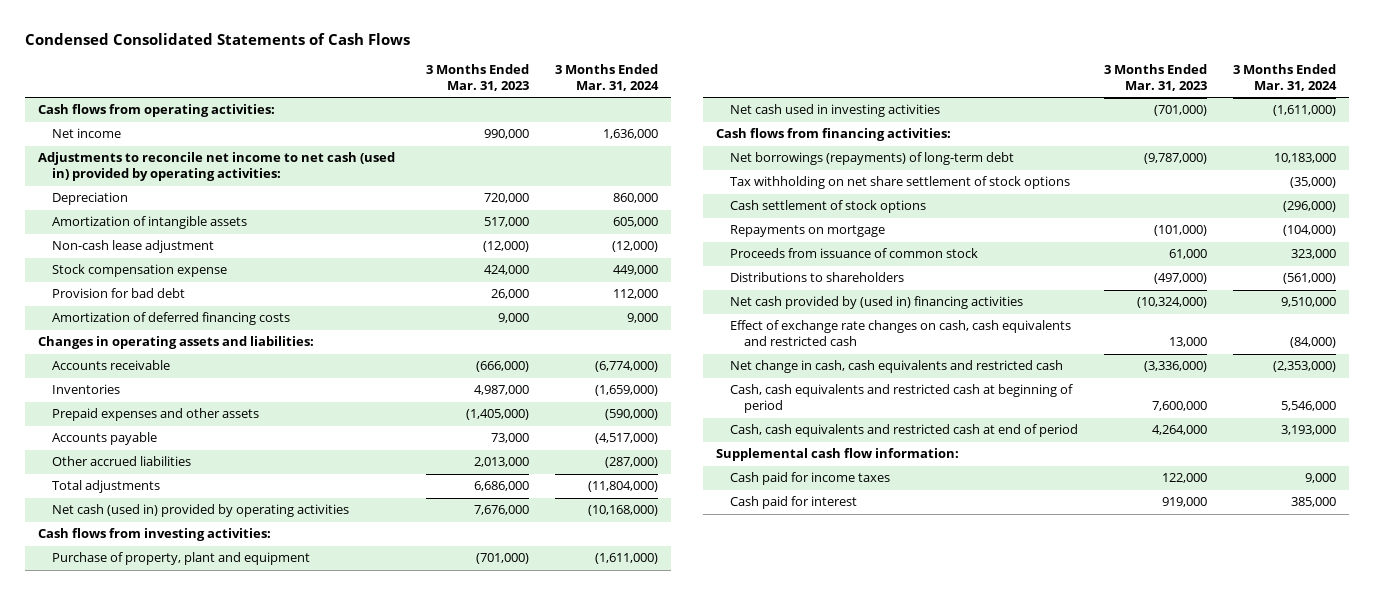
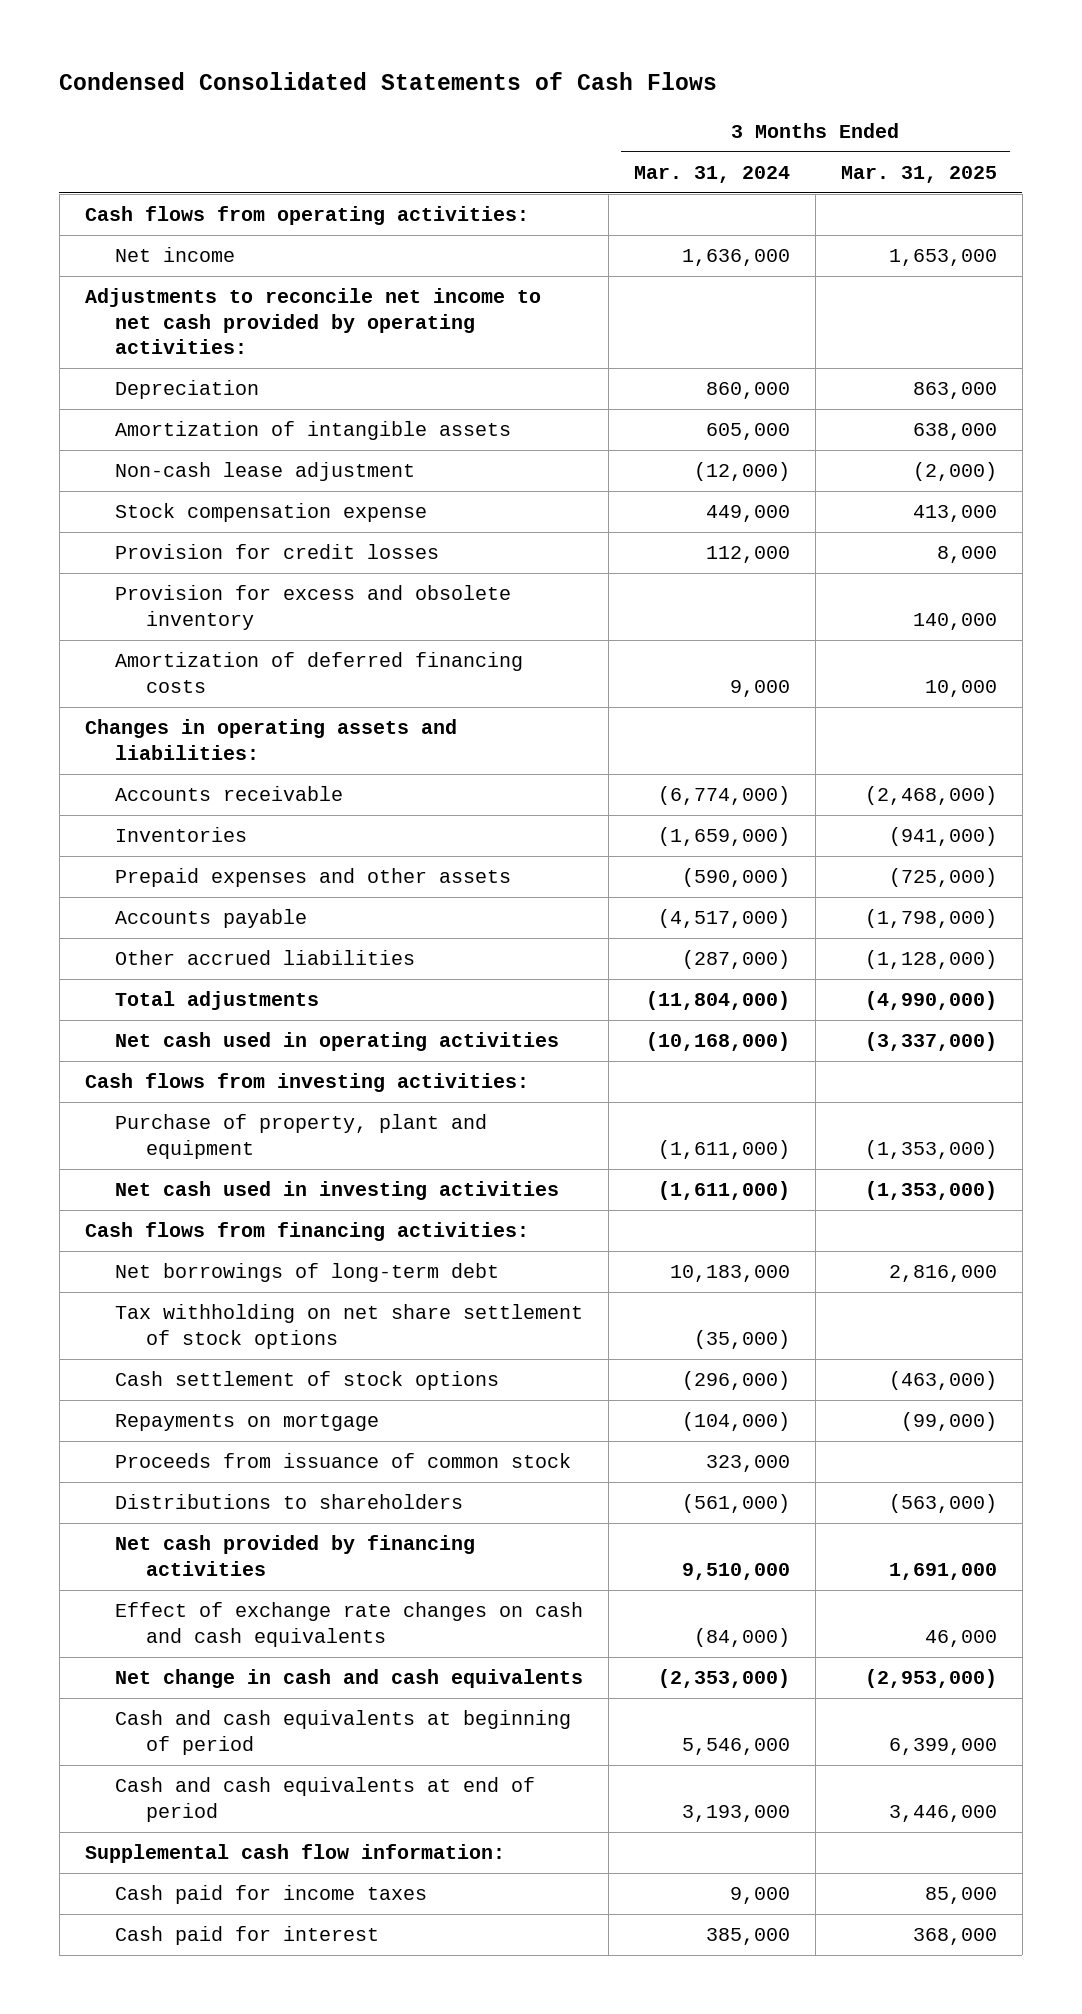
[426,63,530,91] 3 Months Ended Mar. 31, 2023 -> none
none -> [840,165,997,183] Mar. 31, 2025
[38,152,396,182] Adjustments to reconcile net income to net cash (used in) provided by operating activities: -> [84,288,541,355] Adjustments to reconcile net income to net cash provided by operating activities:
[51,288,185,299] Provision for bad debt -> [115,544,440,560] Provision for credit losses
none -> [115,585,512,630] Provision for excess and obsolete inventory
[51,504,349,518] Net cash (used in) provided by operating activities -> [115,1032,560,1052] Net cash used in operating activities
[730,152,1015,166] Net borrowings (repayments) of long-term debt -> [115,1263,500,1283] Net borrowings of long-term debt
[730,296,1024,310] Net cash provided by (used in) financing activities -> [115,1535,476,1576] Net cash provided by financing activities
[730,320,1072,347] Effect of exchange rate changes on cash, cash equivalents and restricted cash -> [115,1602,584,1647] Effect of exchange rate changes on cash and cash equivalents
[730,360,1064,374] Net change in cash, cash equivalents and restricted cash -> [115,1669,584,1689] Net change in cash and cash equivalents
[730,384,1074,414] Cash, cash equivalents and restricted cash at beginning of period -> [115,1710,572,1755] Cash and cash equivalents at beginning of period
[730,424,1079,438] Cash, cash equivalents and restricted cash at end of period -> [115,1777,536,1822] Cash and cash equivalents at end of period

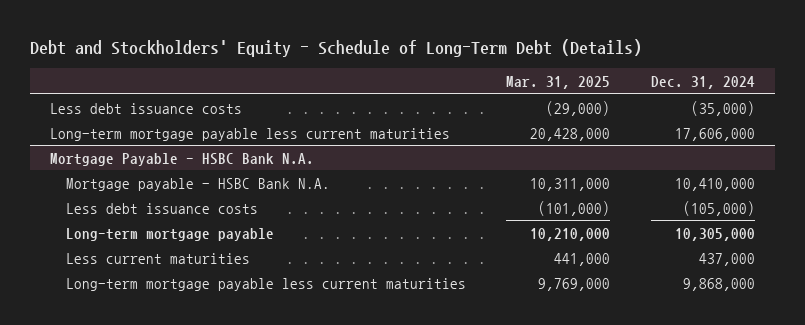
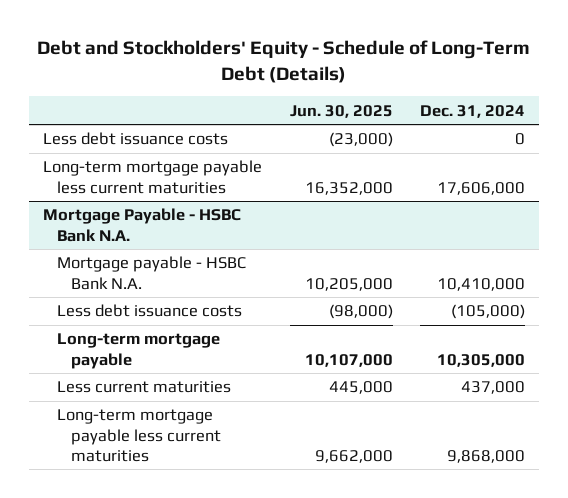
[506,75,611,89] Mar. 31, 2025 -> none
none -> [289,104,393,118] Jun. 30, 2025
[690,100,755,116] (35,000) -> [515,133,526,146] 0

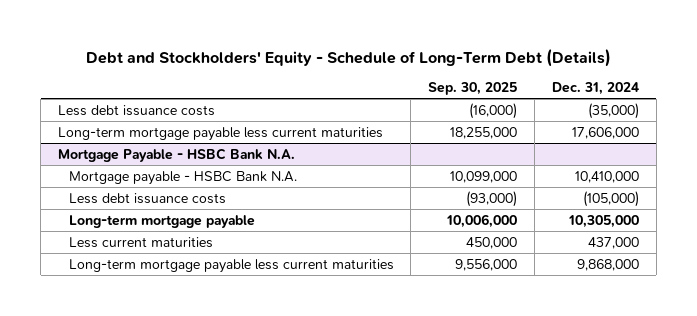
[289,104,393,118] Jun. 30, 2025 -> none
none -> [428,82,518,96] Sep. 30, 2025
[515,133,526,146] 0 -> [587,102,639,119] (35,000)

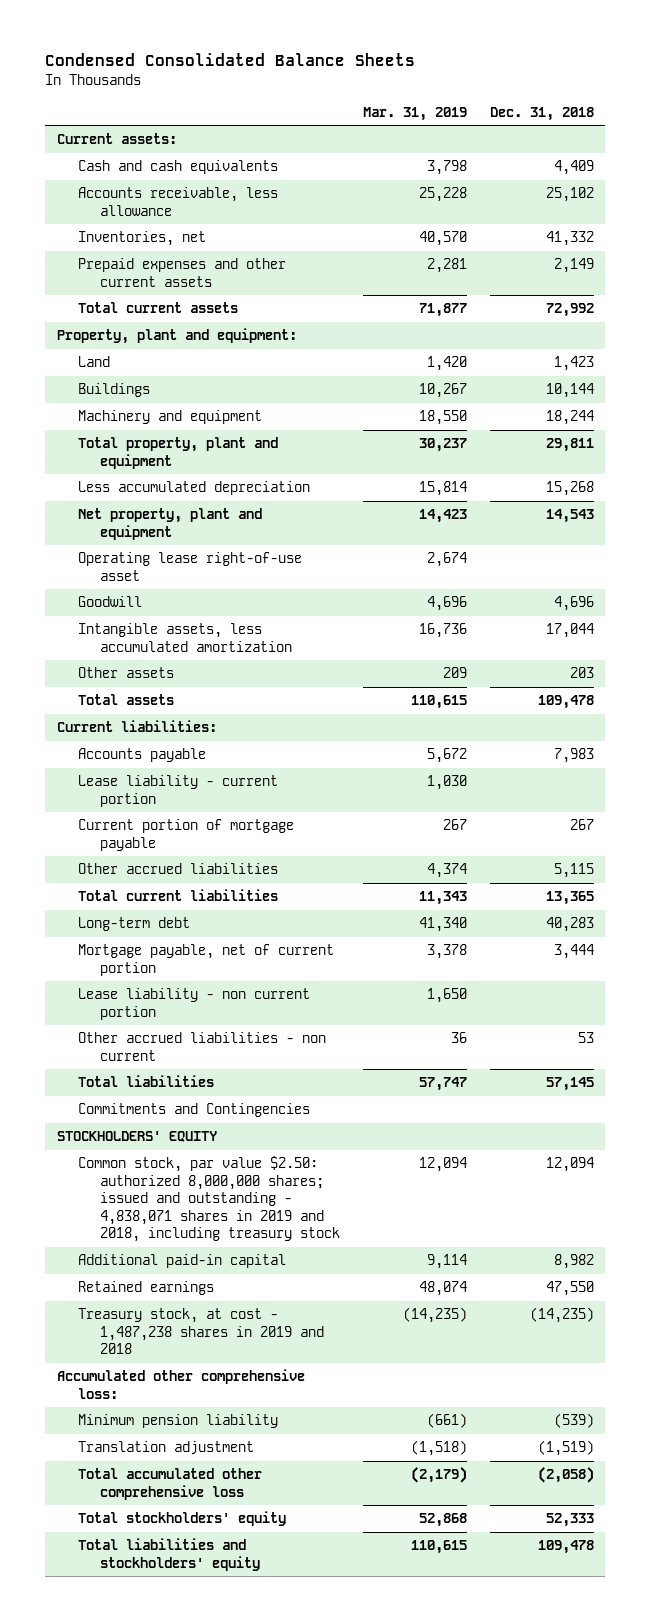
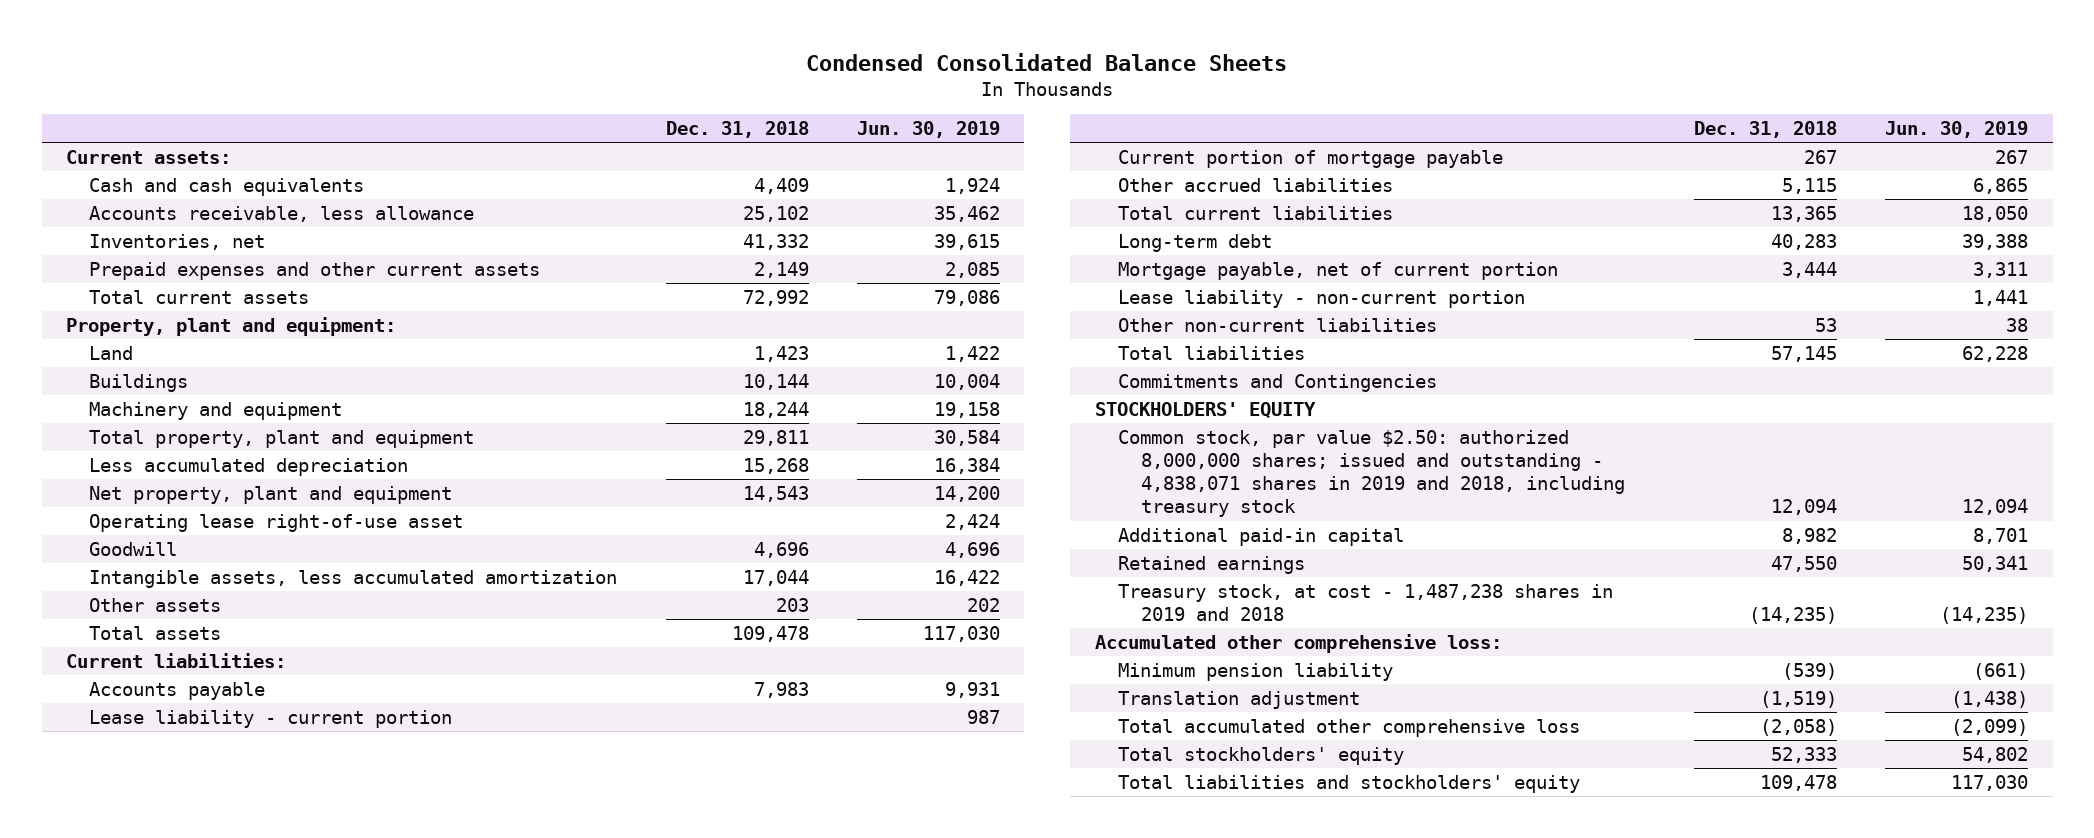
[362,106,467,121] Mar. 31, 2019 -> none
none -> [856,121,1000,139] Jun. 30, 2019
[78,988,311,1020] Lease liability - non current portion -> [1117,289,1525,308] Lease liability - non-current portion
[78,1032,327,1061] Other accrued liabilities - non current -> [1117,317,1437,332] Other non-current liabilities

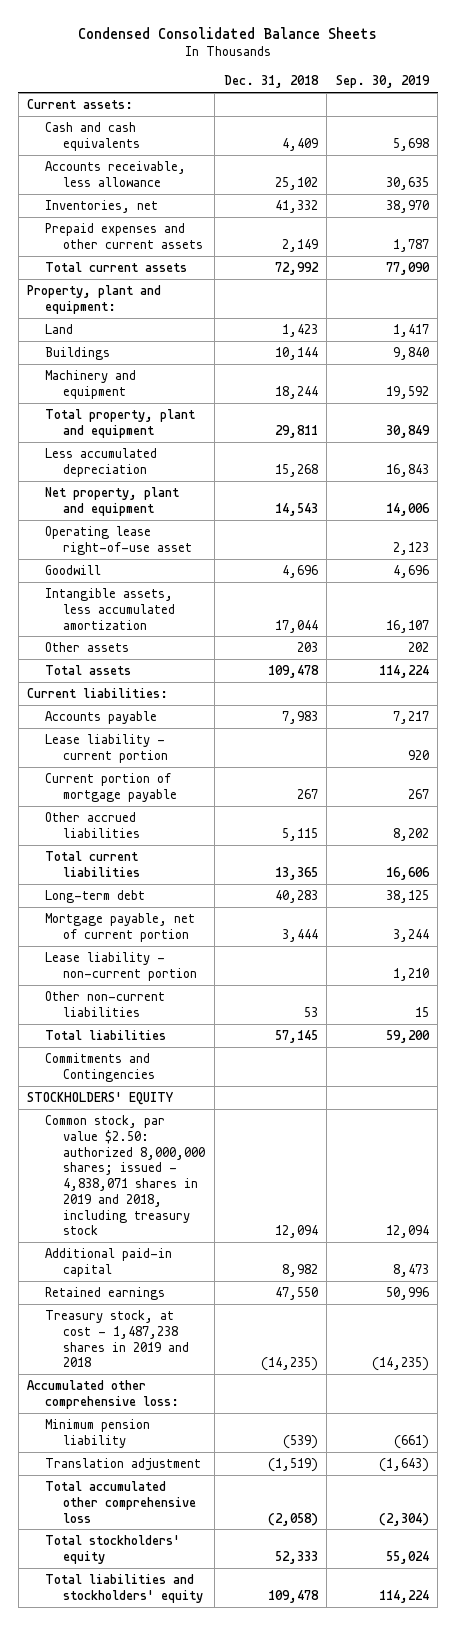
[856,121,1000,139] Jun. 30, 2019 -> none
none -> [335,75,430,89] Sep. 30, 2019
[1117,429,1626,518] Common stock, par value $2.50: authorized 8,000,000 shares; issued and outstanding - 4,838,071 shares in 2019 and 2018, including treasury stock -> [45,1114,206,1236] Common stock, par value $2.50: authorized 8,000,000 shares; issued - 4,838,071 shares in 2019 and 2018, including treasury stock

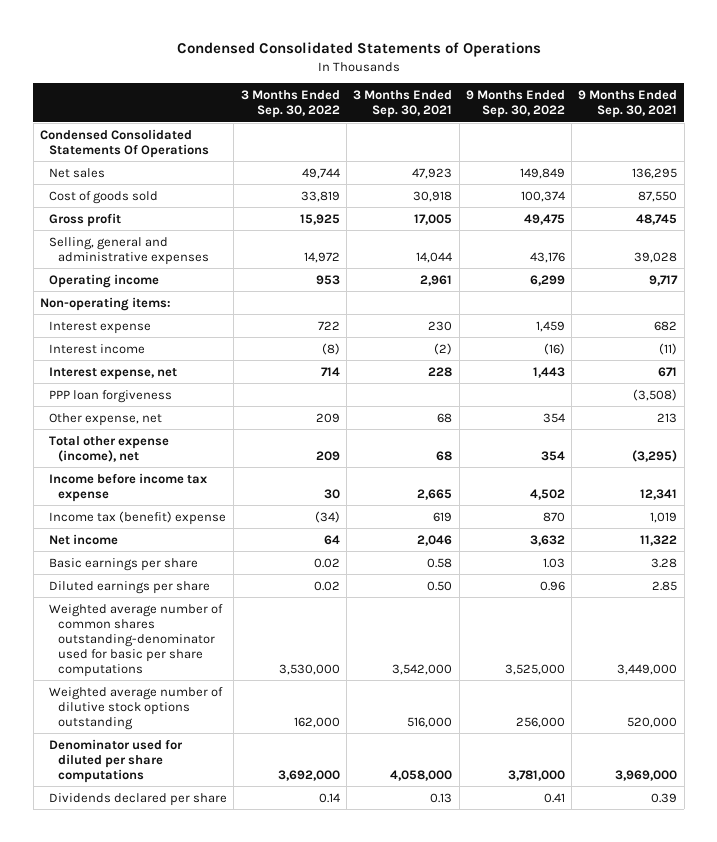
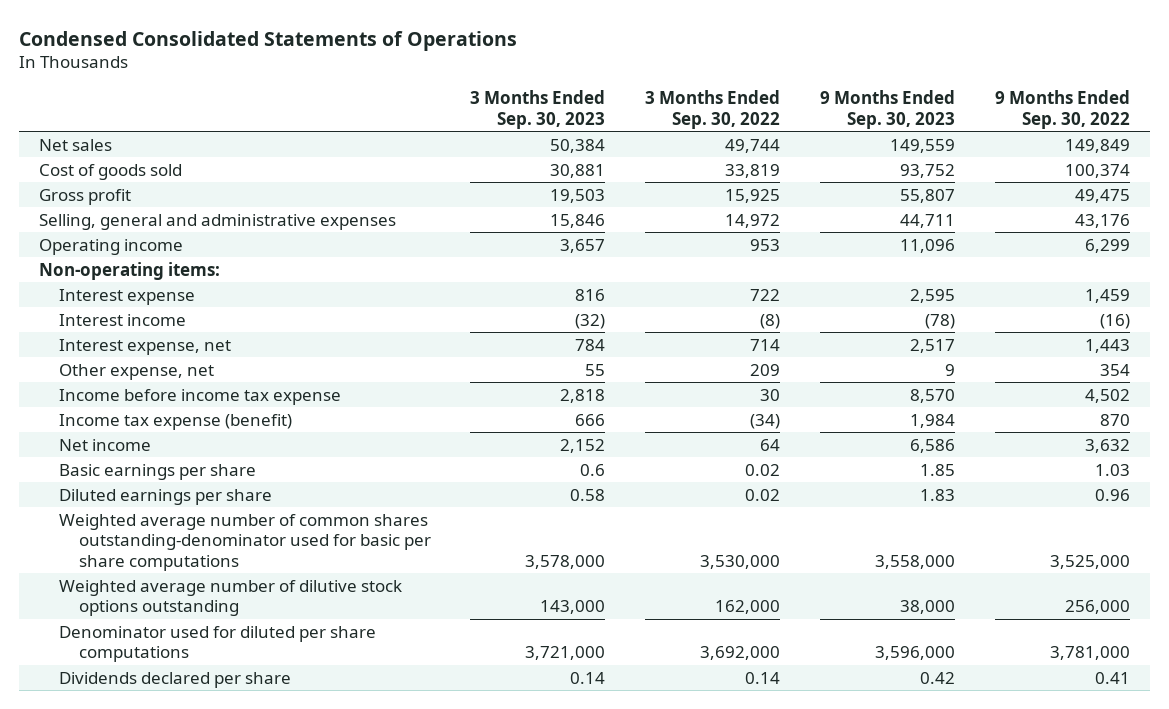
[353,90,453,119] 3 Months Ended Sep. 30, 2021 -> none
[578,90,678,119] 9 Months Ended Sep. 30, 2021 -> none
none -> [470,90,606,129] 3 Months Ended Sep. 30, 2023
none -> [820,90,956,129] 9 Months Ended Sep. 30, 2023
[40,128,210,158] Condensed Consolidated Statements Of Operations -> none
[49,389,173,403] PPP loan forgiveness -> none
[49,435,170,462] Total other expense (income), net -> none
[49,510,227,525] Income tax (benefit) expense -> [58,413,292,430] Income tax expense (benefit)

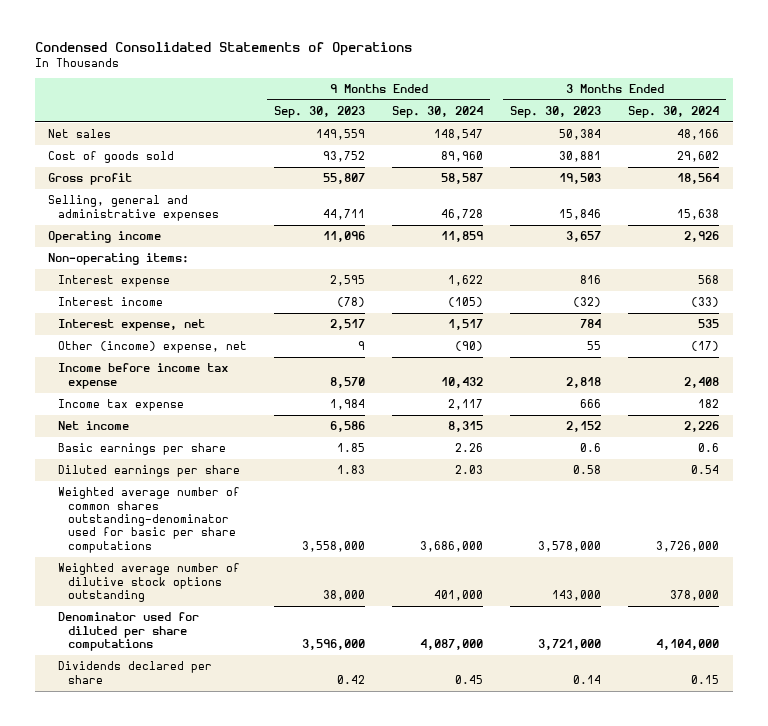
[645,90,781,129] 3 Months Ended Sep. 30, 2022 -> none
[995,90,1131,129] 9 Months Ended Sep. 30, 2022 -> none
none -> [392,106,484,119] Sep. 30, 2024
none -> [628,106,720,119] Sep. 30, 2024
[58,363,214,380] Other expense, net -> [57,341,247,354] Other (income) expense, net
[58,413,292,430] Income tax expense (benefit) -> [57,399,184,412] Income tax expense

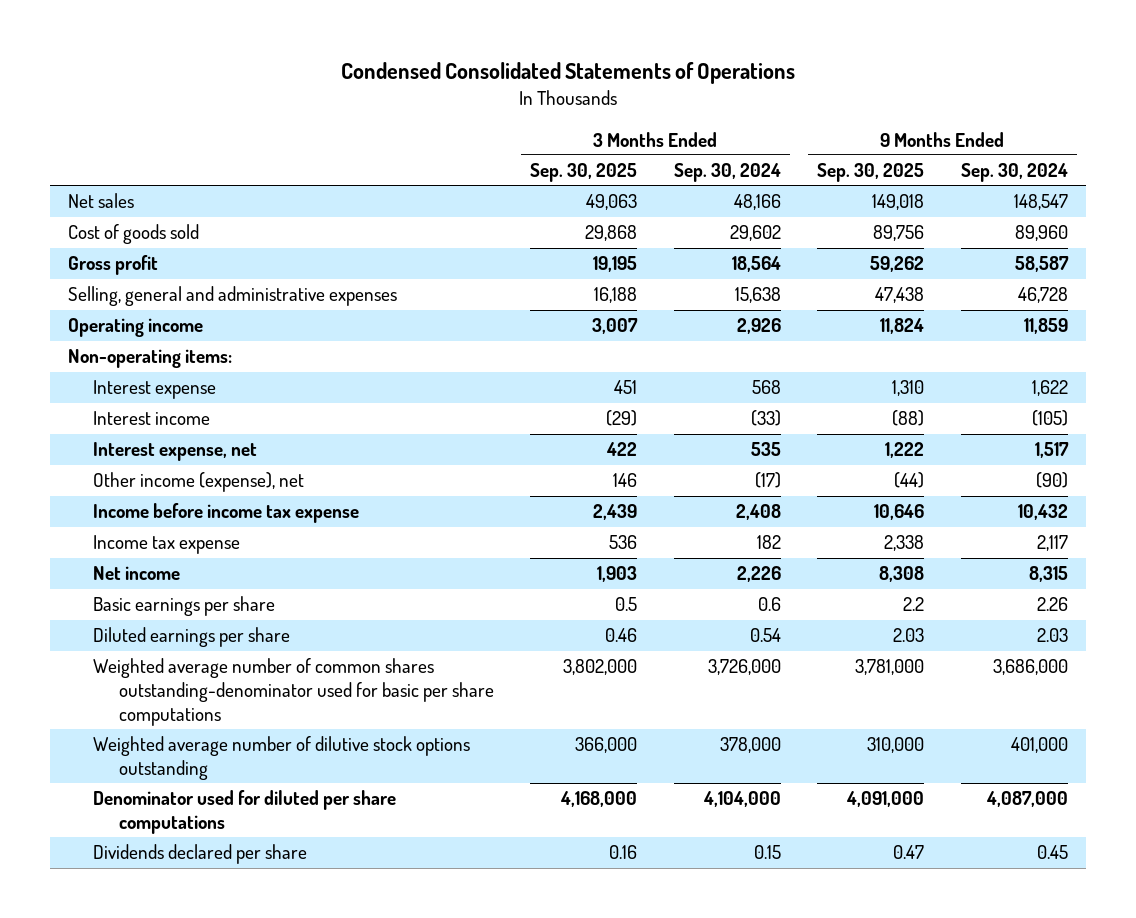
[274,106,366,119] Sep. 30, 2023 -> none
[510,106,602,119] Sep. 30, 2023 -> none
none -> [530,163,638,183] Sep. 30, 2025
none -> [817,163,925,183] Sep. 30, 2025
[57,341,247,354] Other (income) expense, net -> [93,472,305,493] Other income (expense), net

